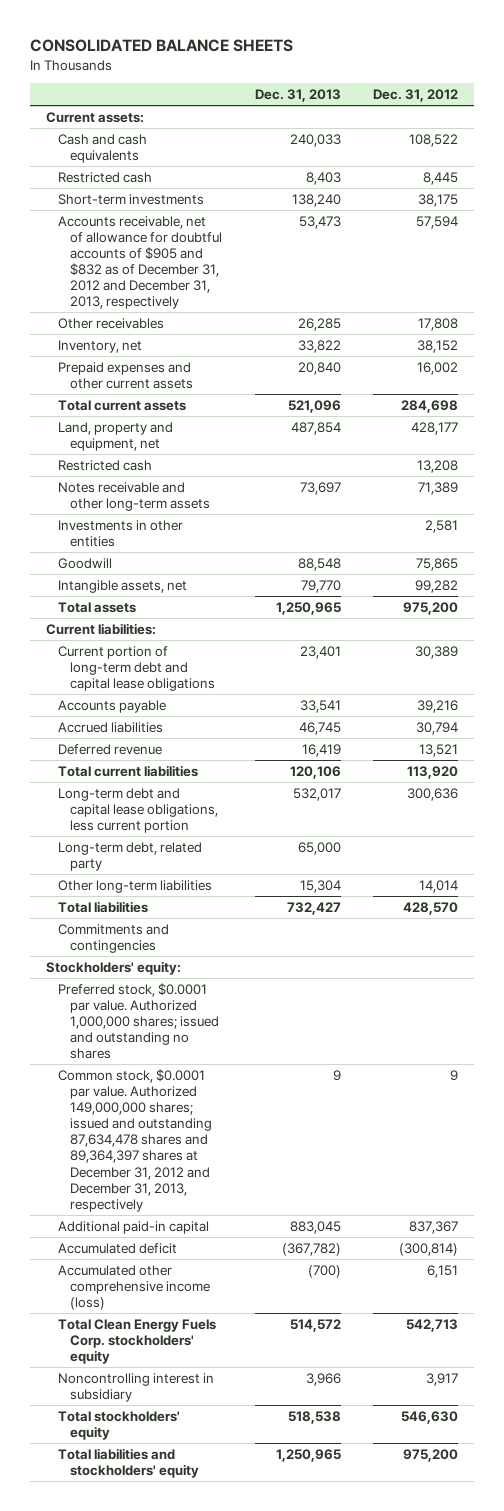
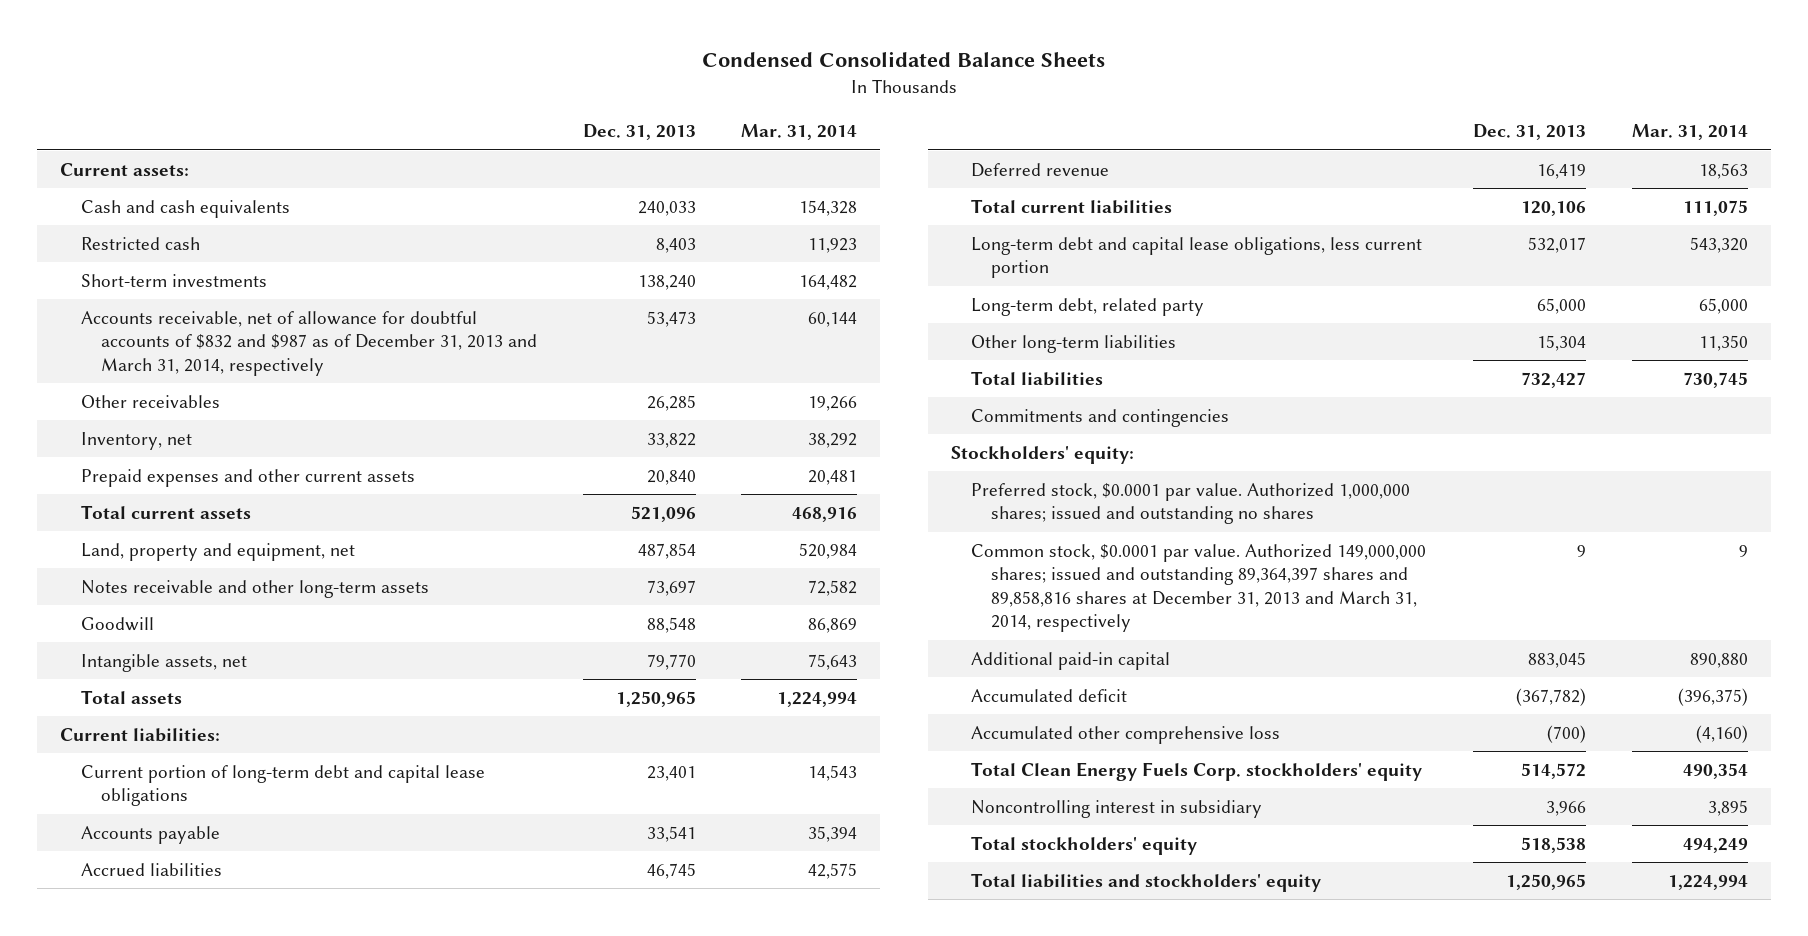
[29,39,293,53] CONSOLIDATED BALANCE SHEETS -> [701,51,1105,68] Condensed Consolidated Balance Sheets
[372,89,458,103] Dec. 31, 2012 -> none
none -> [741,124,858,141] Mar. 31, 2014
[58,215,223,310] Accounts receivable, net of allowance for doubtful accounts of $905 and $832 as of December 31, 2012 and December 31, 2013, respectively -> [80,310,537,376] Accounts receivable, net of allowance for doubtful accounts of $832 and $987 as of December 31, 2013 and March 31, 2014, respectively
[58,459,153,471] Restricted cash -> none
[58,519,184,547] Investments in other entities -> none
[58,1068,213,1212] Common stock, $0.0001 par value. Authorized 149,000,000 shares; issued and outstanding 87,634,478 shares and 89,364,397 shares at December 31, 2012 and December 31, 2013, respectively -> [971,543,1427,633] Common stock, $0.0001 par value. Authorized 149,000,000 shares; issued and outstanding 89,364,397 shares and 89,858,816 shares at December 31, 2013 and March 31, 2014, respectively
[58,1264,211,1311] Accumulated other comprehensive income (loss) -> [971,725,1281,744] Accumulated other comprehensive loss

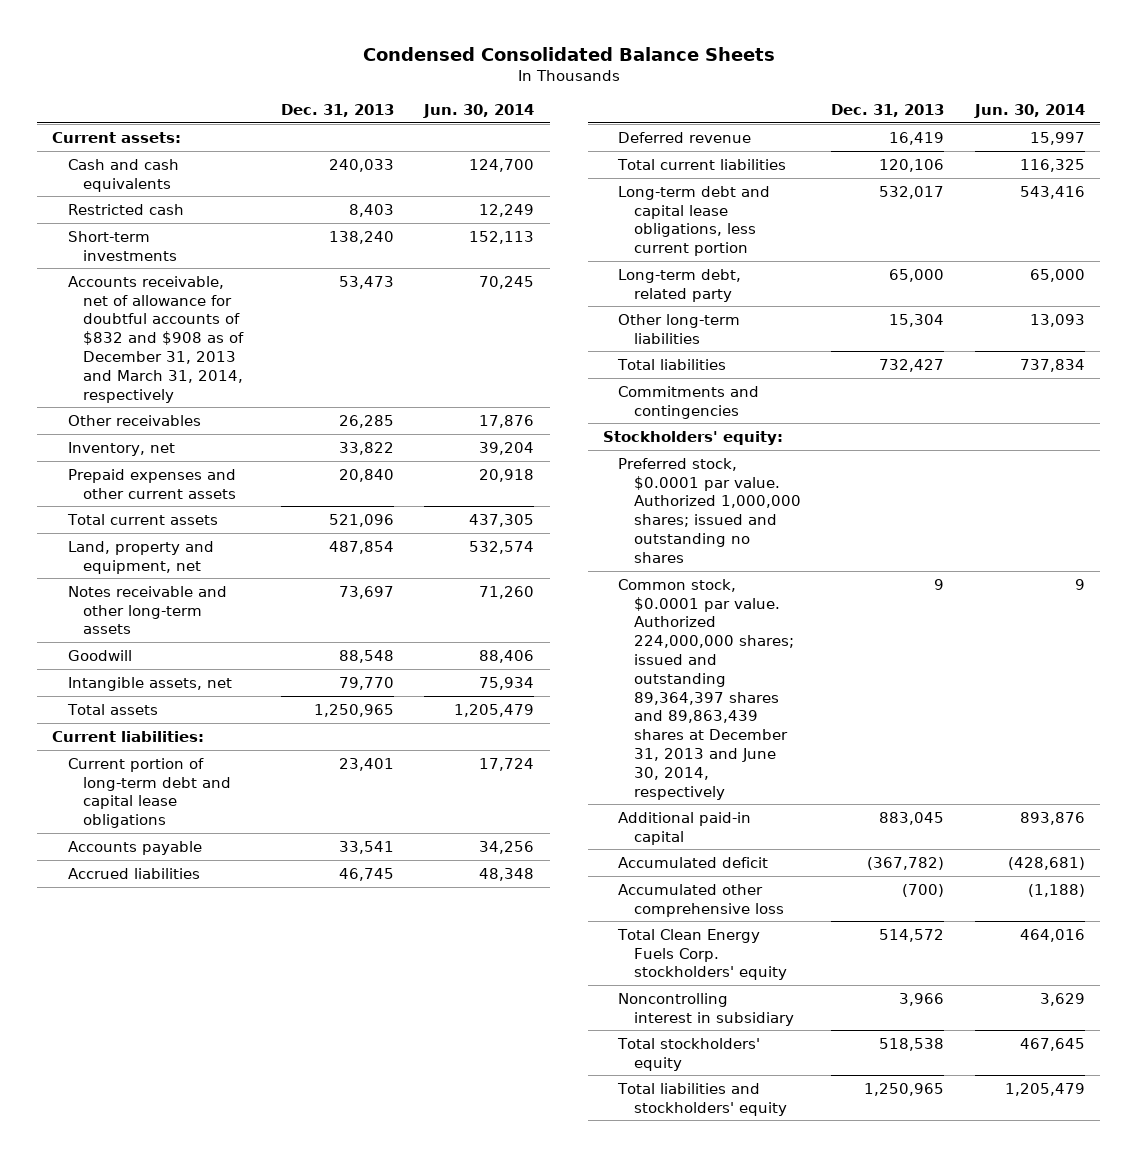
[741,124,858,141] Mar. 31, 2014 -> none
none -> [423,104,535,119] Jun. 30, 2014
[80,310,537,376] Accounts receivable, net of allowance for doubtful accounts of $832 and $987 as of December 31, 2013 and March 31, 2014, respectively -> [67,275,244,403] Accounts receivable, net of allowance for doubtful accounts of $832 and $908 as of December 31, 2013 and March 31, 2014, respectively
[971,543,1427,633] Common stock, $0.0001 par value. Authorized 149,000,000 shares; issued and outstanding 89,364,397 shares and 89,858,816 shares at December 31, 2013 and March 31, 2014, respectively -> [618,578,794,800] Common stock, $0.0001 par value. Authorized 224,000,000 shares; issued and outstanding 89,364,397 shares and 89,863,439 shares at December 31, 2013 and June 30, 2014, respectively

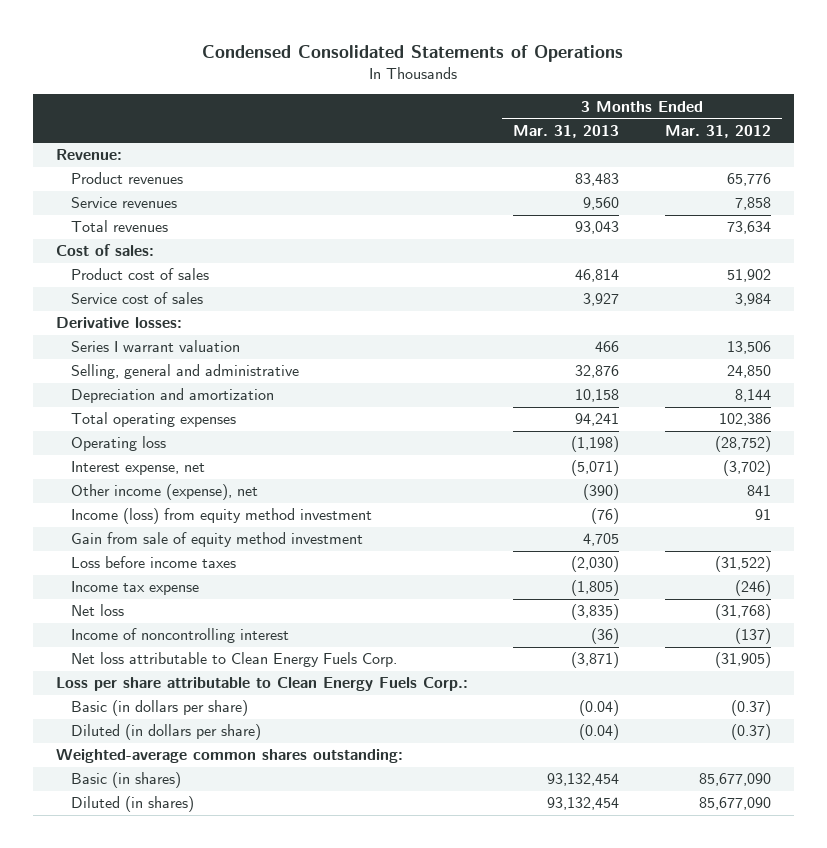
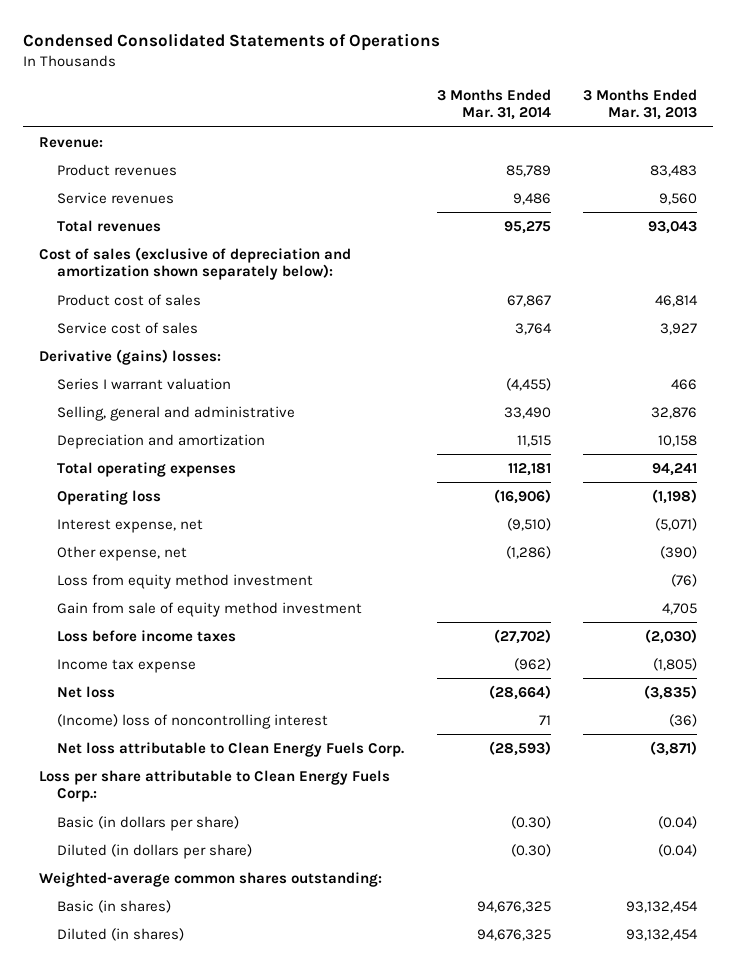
[664,124,771,138] Mar. 31, 2012 -> none
none -> [436,88,551,121] 3 Months Ended Mar. 31, 2014
[56,244,155,257] Cost of sales: -> [39,246,352,281] Cost of sales (exclusive of depreciation and amortization shown separately below):
[56,317,183,329] Derivative losses: -> [39,348,222,365] Derivative (gains) losses:
[71,484,259,501] Other income (expense), net -> [57,545,188,561] Other expense, net
[71,508,373,525] Income (loss) from equity method investment -> [57,573,314,589] Loss from equity method investment
[71,628,290,644] Income of noncontrolling interest -> [57,713,329,729] (Income) loss of noncontrolling interest

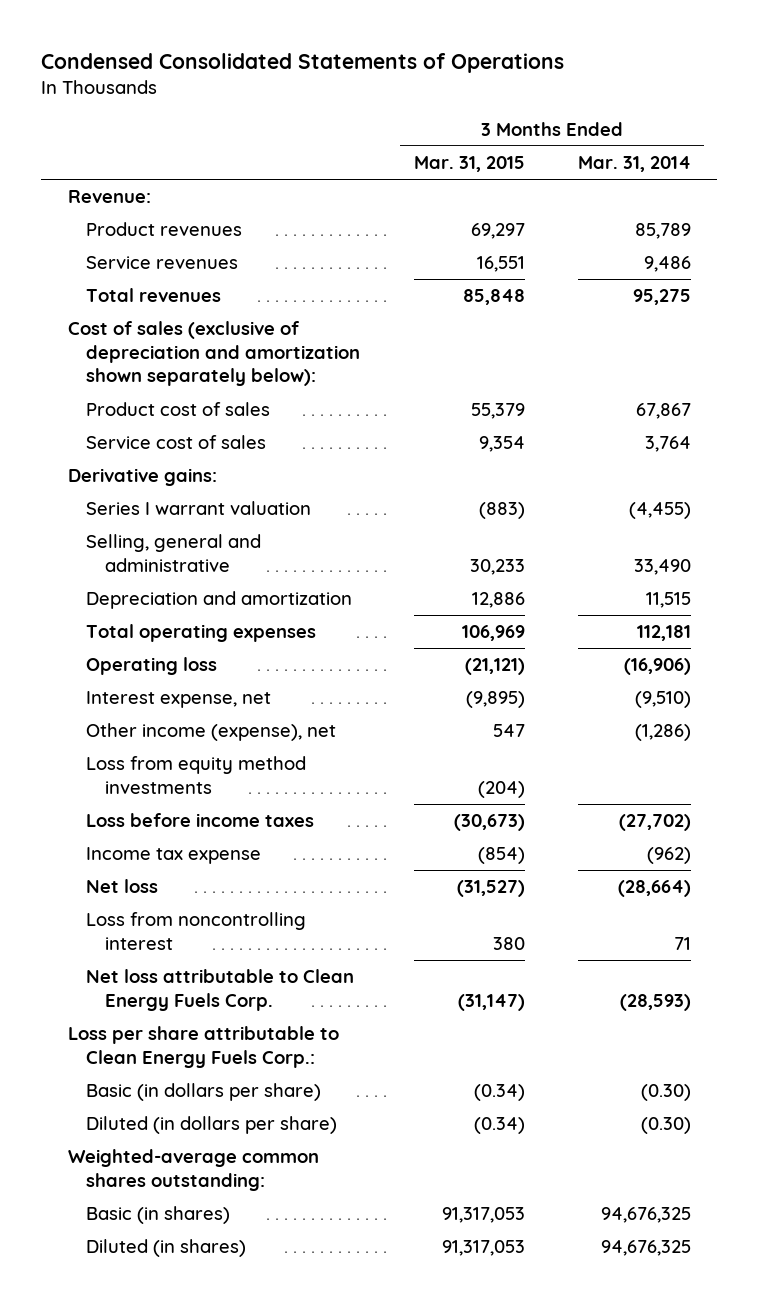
[582,88,697,121] 3 Months Ended Mar. 31, 2013 -> none
none -> [413,155,525,172] Mar. 31, 2015
[39,348,222,365] Derivative (gains) losses: -> [67,468,217,487] Derivative gains:
[57,601,363,617] Gain from sale of equity method investment -> none
[57,545,188,561] Other expense, net -> [86,723,337,742] Other income (expense), net
[57,573,314,589] Loss from equity method investment -> [86,756,307,794] Loss from equity method investments
[57,713,329,729] (Income) loss of noncontrolling interest -> [86,912,307,950] Loss from noncontrolling interest

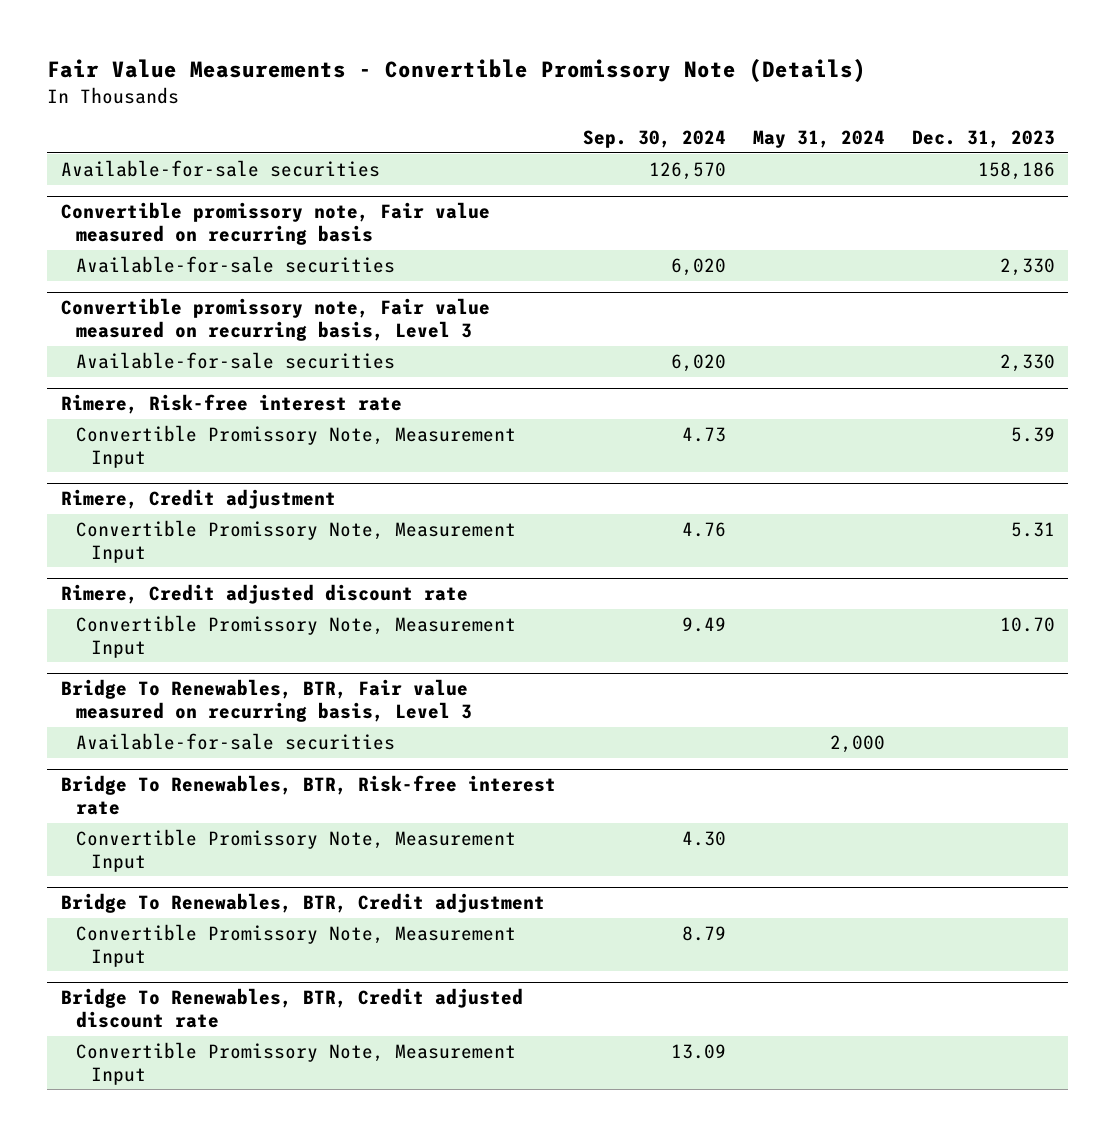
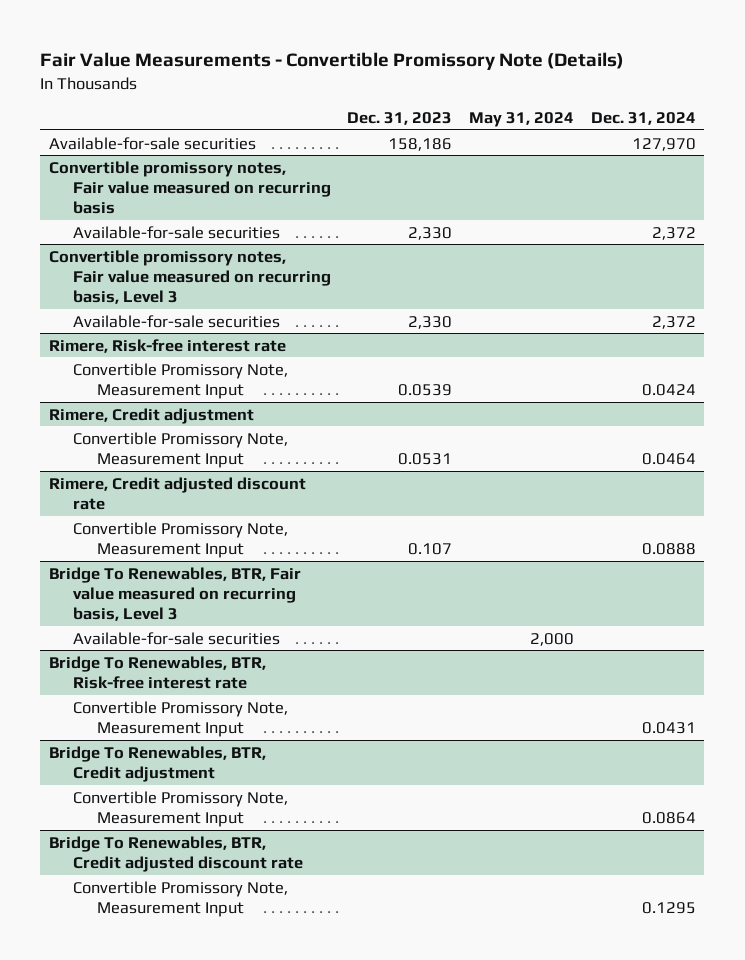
[582,130,726,149] Sep. 30, 2024 -> none
none -> [590,112,696,126] Dec. 31, 2024
[60,202,490,246] Convertible promissory note, Fair value measured on recurring basis -> [48,160,331,215] Convertible promissory notes, Fair value measured on recurring basis
[60,298,490,342] Convertible promissory note, Fair value measured on recurring basis, Level 3 -> [48,249,331,305] Convertible promissory notes, Fair value measured on recurring basis, Level 3
[1010,426,1055,442] 5.39 -> [398,384,453,397] 0.0539
[1010,521,1055,537] 5.31 -> [398,453,453,466] 0.0531
[999,616,1055,632] 10.70 -> [408,543,453,556] 0.107

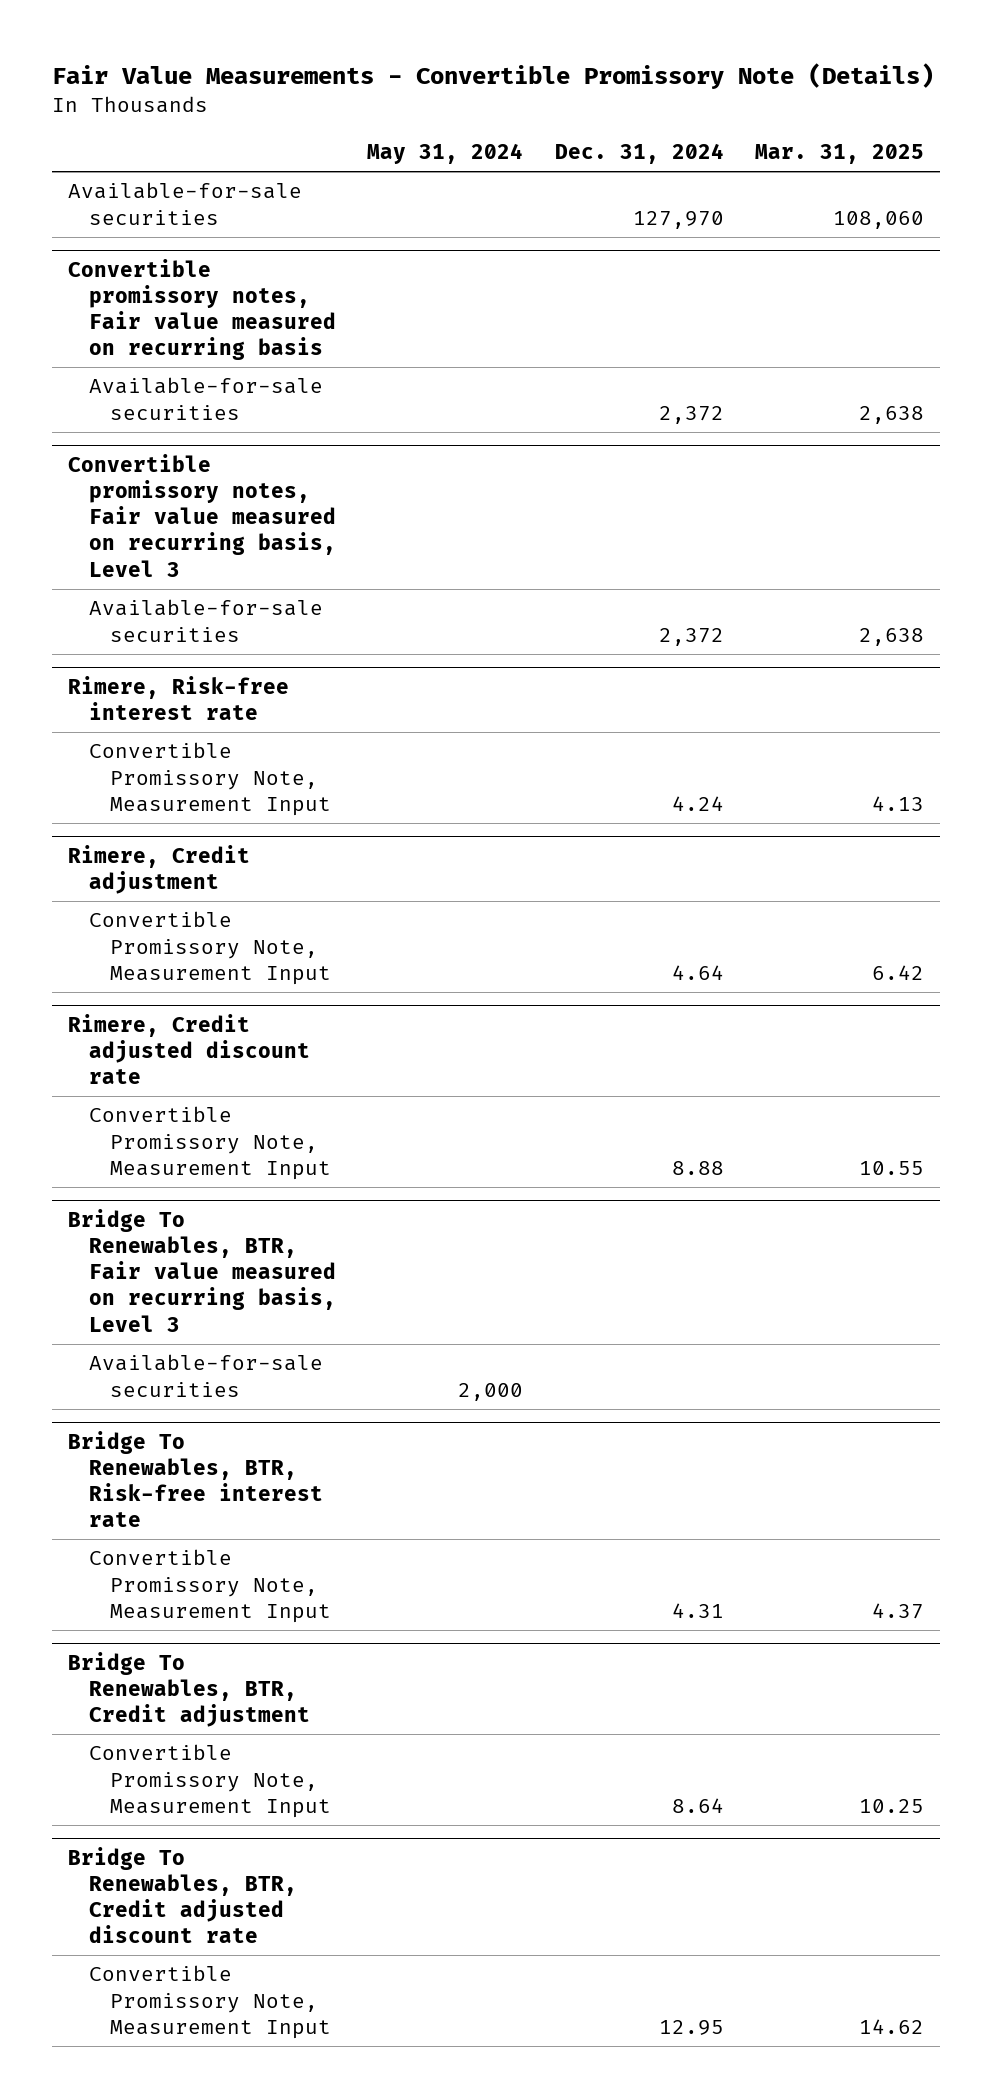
[347,112,453,126] Dec. 31, 2023 -> none
none -> [755,144,925,165] Mar. 31, 2025
[641,384,696,397] 0.0424 -> [671,795,724,811] 4.24
[641,453,696,466] 0.0464 -> [671,964,724,980] 4.64
[641,543,696,556] 0.0888 -> [671,1160,724,1175] 8.88
[641,722,696,735] 0.0431 -> [671,1602,724,1618] 4.31
[641,812,696,825] 0.0864 -> [671,1797,724,1813] 8.64
[641,902,696,915] 0.1295 -> [658,2019,724,2035] 12.95

